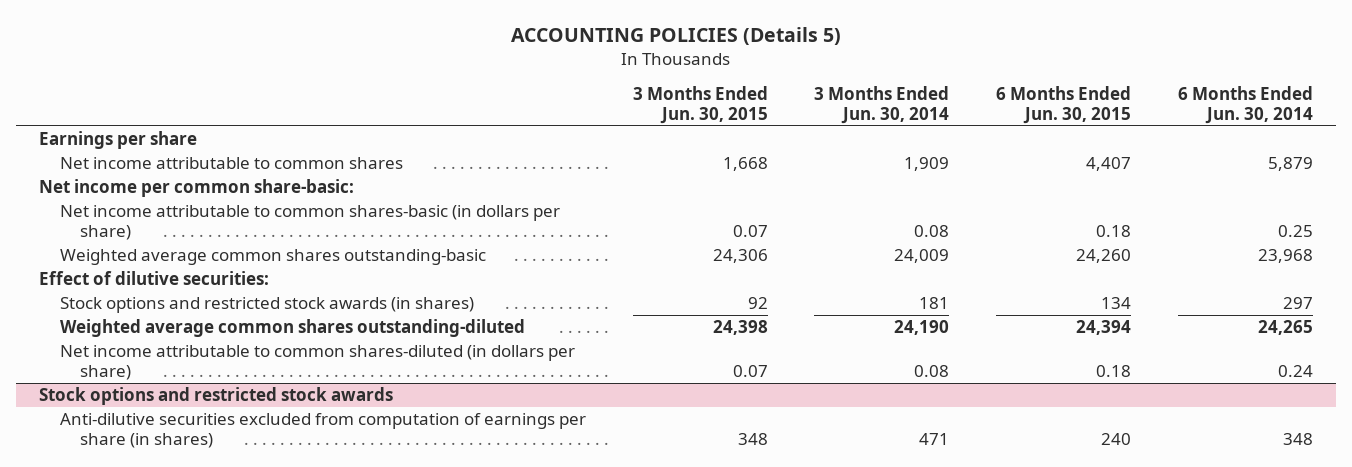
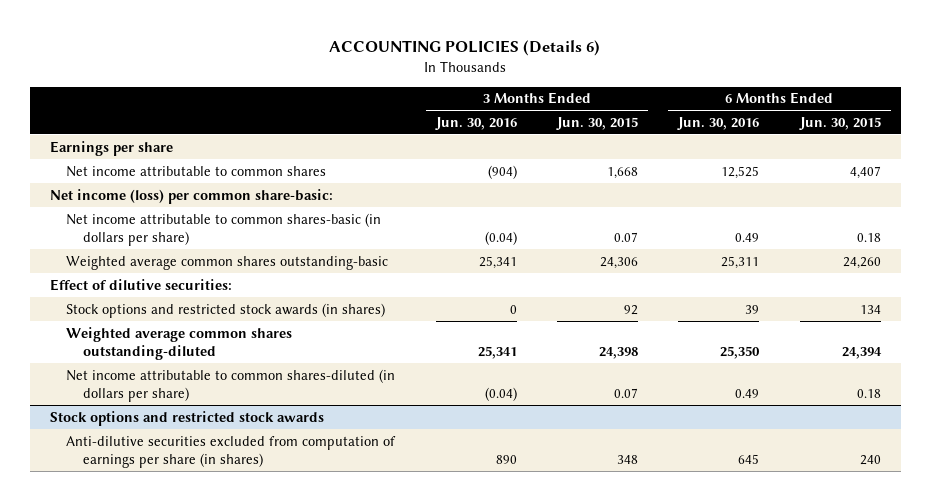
[510,27,841,46] ACCOUNTING POLICIES (Details 5) -> [329,40,601,57] ACCOUNTING POLICIES (Details 6)
[814,85,950,124] 3 Months Ended Jun. 30, 2014 -> none
[1177,85,1313,124] 6 Months Ended Jun. 30, 2014 -> none
none -> [434,116,517,130] Jun. 30, 2016
none -> [677,116,760,130] Jun. 30, 2016
[39,179,355,198] Net income per common share-basic: -> [50,188,334,204] Net income (loss) per common share-basic:

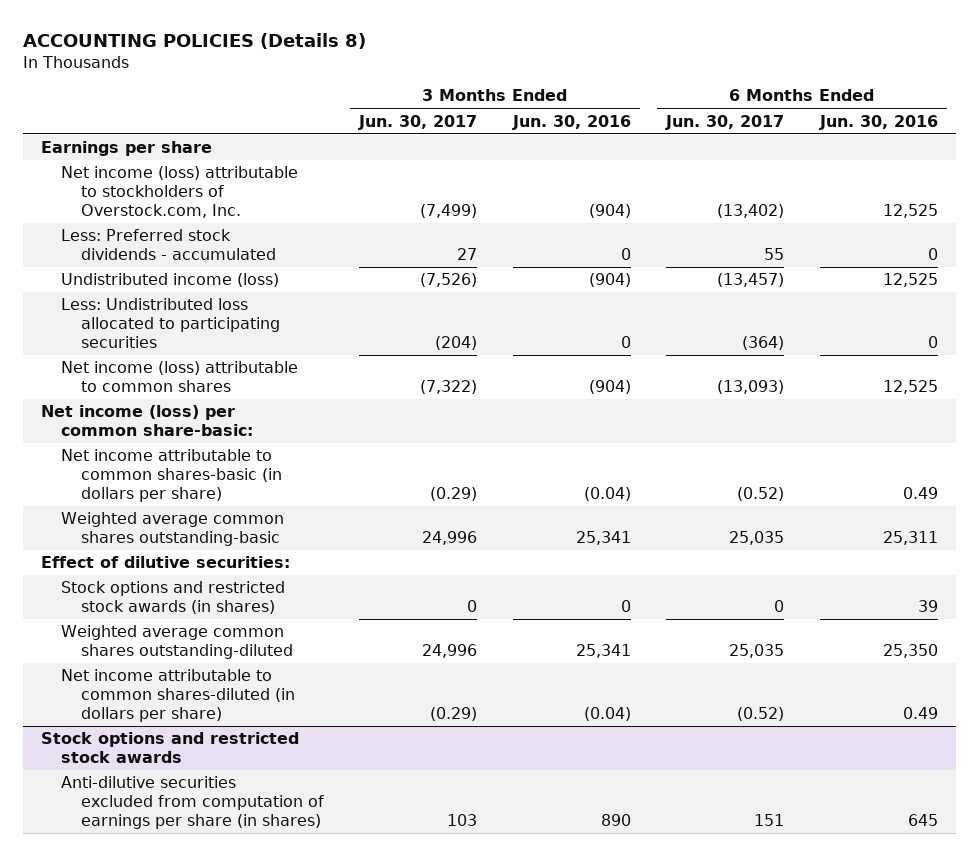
[329,40,601,57] ACCOUNTING POLICIES (Details 6) -> [23,33,367,50] ACCOUNTING POLICIES (Details 8)
[555,116,638,130] Jun. 30, 2015 -> none
[798,116,881,130] Jun. 30, 2015 -> none
none -> [358,114,478,130] Jun. 30, 2017
none -> [665,114,785,130] Jun. 30, 2017
none -> [60,166,298,218] Net income (loss) attributable to stockholders of Overstock.com, Inc.
none -> [60,229,276,260] Less: Preferred stock dividends - accumulated
none -> [60,273,279,288] Undistributed income (loss)
none -> [60,298,280,348] Less: Undistributed loss allocated to participating securities
[66,165,327,177] Net income attributable to common shares -> [60,361,298,392] Net income (loss) attributable to common shares

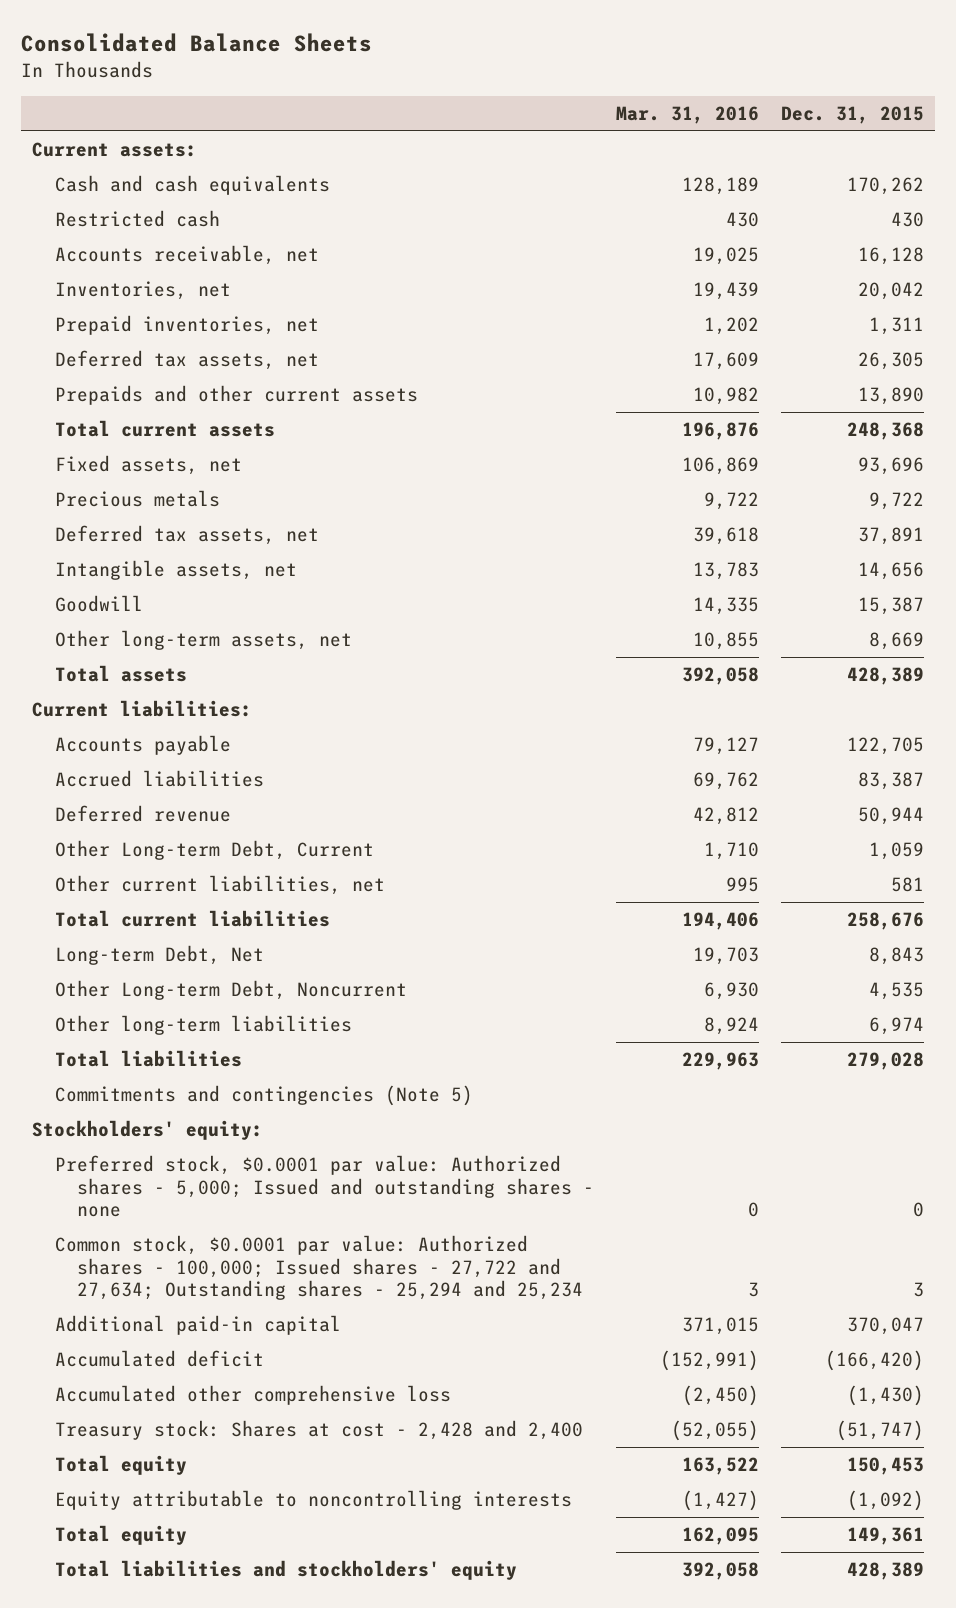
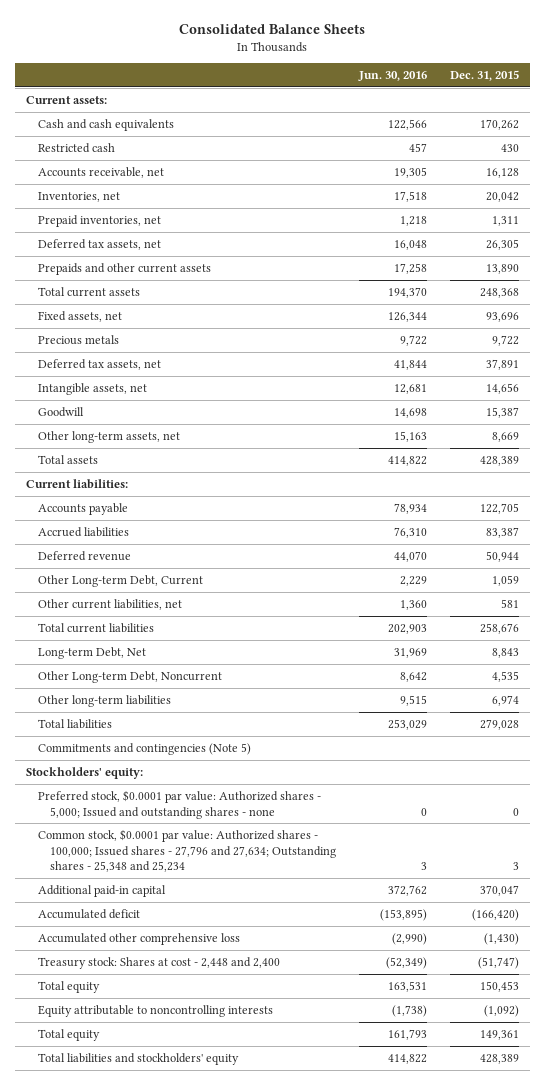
[615,105,759,124] Mar. 31, 2016 -> none
none -> [357,71,427,82] Jun. 30, 2016
[54,1235,583,1301] Common stock, $0.0001 par value: Authorized shares - 100,000; Issued shares - 27,722 and 27,634; Outstanding shares - 25,294 and 25,234 -> [38,828,337,873] Common stock, $0.0001 par value: Authorized shares - 100,000; Issued shares - 27,796 and 27,634; Outstanding shares - 25,348 and 25,234
[54,1420,583,1441] Treasury stock: Shares at cost - 2,428 and 2,400 -> [38,956,281,969] Treasury stock: Shares at cost - 2,448 and 2,400

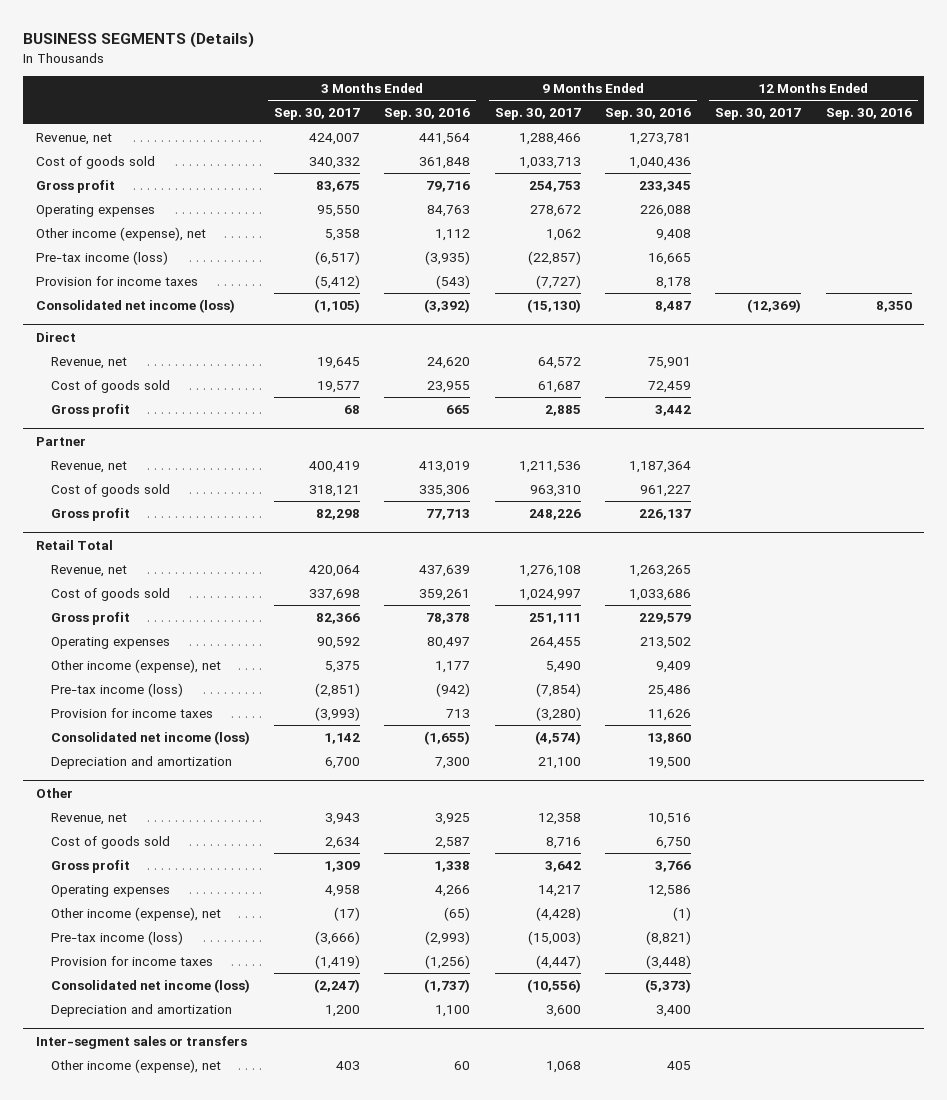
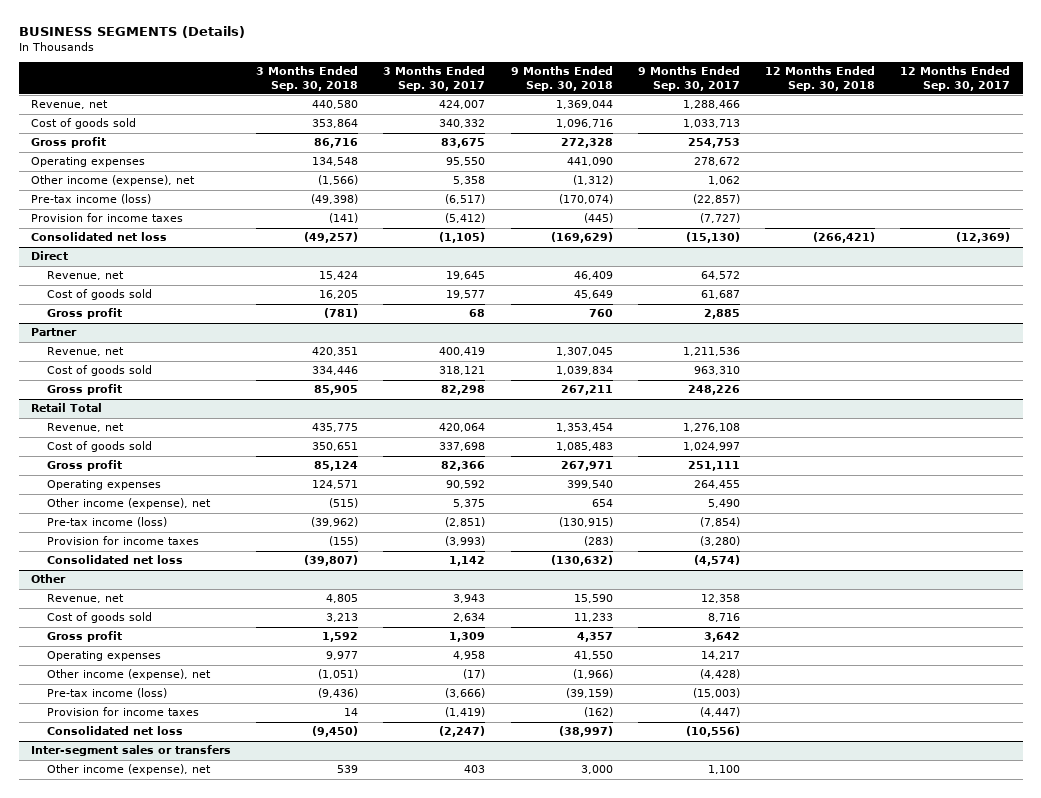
[384,107,471,120] Sep. 30, 2016 -> none
[604,107,691,120] Sep. 30, 2016 -> none
[825,107,912,120] Sep. 30, 2016 -> none
none -> [256,66,359,91] 3 Months Ended Sep. 30, 2018
none -> [510,66,613,91] 9 Months Ended Sep. 30, 2018
none -> [764,66,875,91] 12 Months Ended Sep. 30, 2018
[35,298,235,313] Consolidated net income (loss) -> [31,232,168,242] Consolidated net loss
[50,755,232,769] Depreciation and amortization -> none
[50,730,250,745] Consolidated net income (loss) -> [46,555,183,565] Consolidated net loss
[50,1003,232,1017] Depreciation and amortization -> none
[50,978,250,993] Consolidated net income (loss) -> [46,726,183,736] Consolidated net loss
[545,1060,581,1073] 1,068 -> [707,765,740,775] 1,100

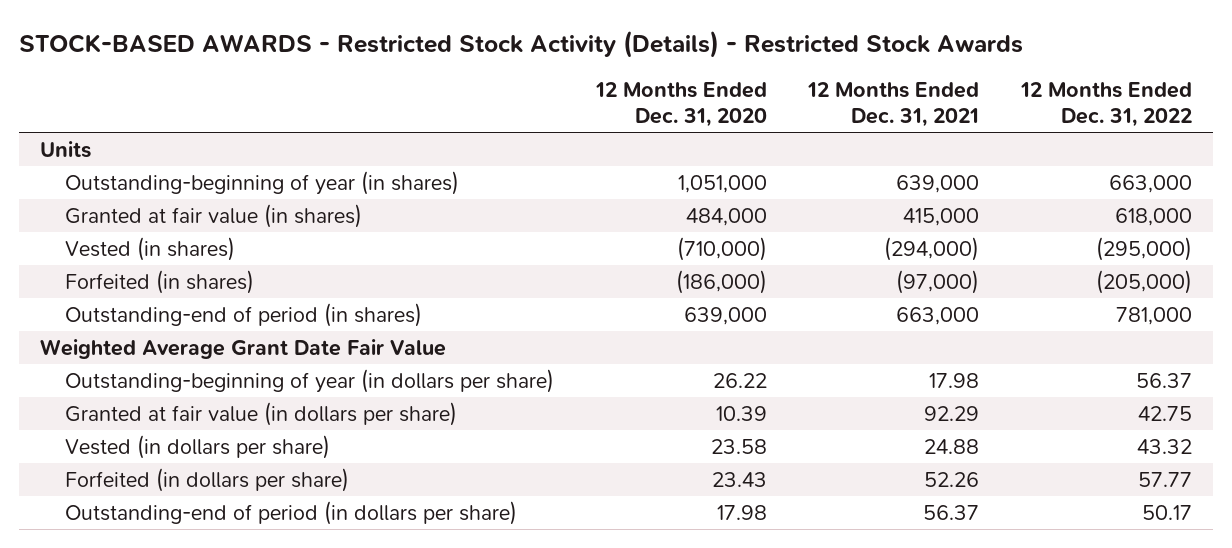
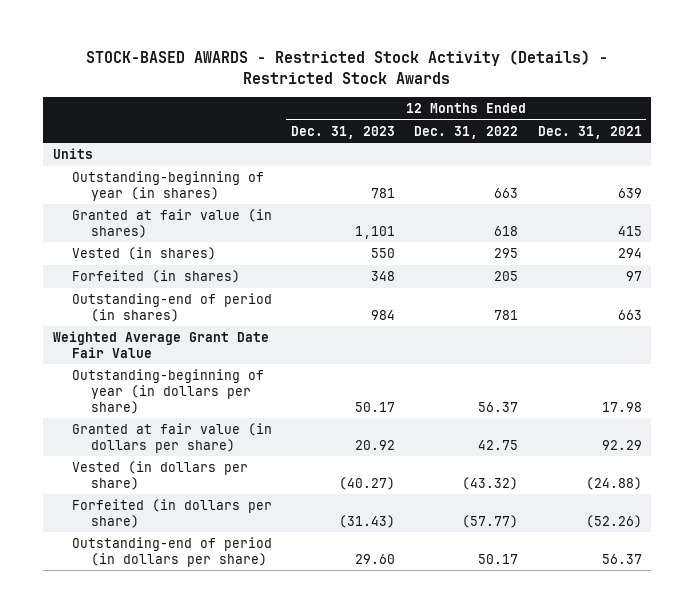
[594,82,767,128] 12 Months Ended Dec. 31, 2020 -> none
none -> [291,125,396,139] Dec. 31, 2023
[896,174,980,193] 639,000 -> [617,187,642,198] 639
[1109,174,1193,193] 663,000 -> [494,187,519,198] 663
[903,207,980,226] 415,000 -> [617,225,642,236] 415
[1115,207,1193,226] 618,000 -> [494,225,519,236] 618
[884,236,980,261] (294,000) -> [617,248,642,259] 294
[1096,236,1193,261] (295,000) -> [494,248,519,259] 295
[896,269,980,294] (97,000) -> [625,271,642,282] 97
[1096,269,1193,294] (205,000) -> [494,271,519,282] 205
[896,306,980,325] 663,000 -> [617,309,642,320] 663
[1116,306,1193,325] 781,000 -> [494,309,519,320] 781
[924,438,980,454] 24.88 -> [585,476,642,490] (24.88)
[1137,438,1193,454] 43.32 -> [462,476,519,490] (43.32)
[924,471,980,487] 52.26 -> [585,514,642,528] (52.26)
[1138,471,1193,487] 57.77 -> [462,514,519,528] (57.77)

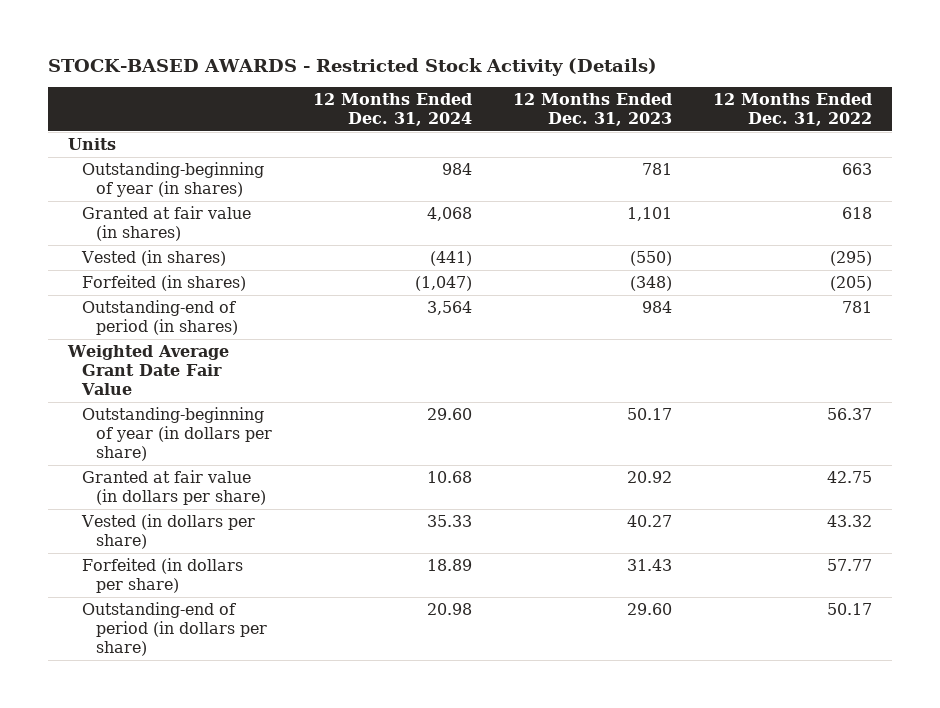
[86,50,609,84] STOCK-BASED AWARDS - Restricted Stock Activity (Details) - Restricted Stock Awards -> [47,57,657,76] STOCK-BASED AWARDS - Restricted Stock Activity (Details)
[537,125,642,139] Dec. 31, 2021 -> none
none -> [312,92,472,126] 12 Months Ended Dec. 31, 2024
[371,248,396,259] 550 -> [629,250,672,266] (550)
[494,248,519,259] 295 -> [829,250,872,266] (295)
[371,271,396,282] 348 -> [629,275,672,291] (348)
[494,271,519,282] 205 -> [829,275,872,291] (205)
[339,476,396,490] (40.27) -> [626,514,672,527] 40.27
[462,476,519,490] (43.32) -> [826,514,872,527] 43.32
[339,514,396,528] (31.43) -> [626,558,672,571] 31.43
[462,514,519,528] (57.77) -> [826,558,872,571] 57.77

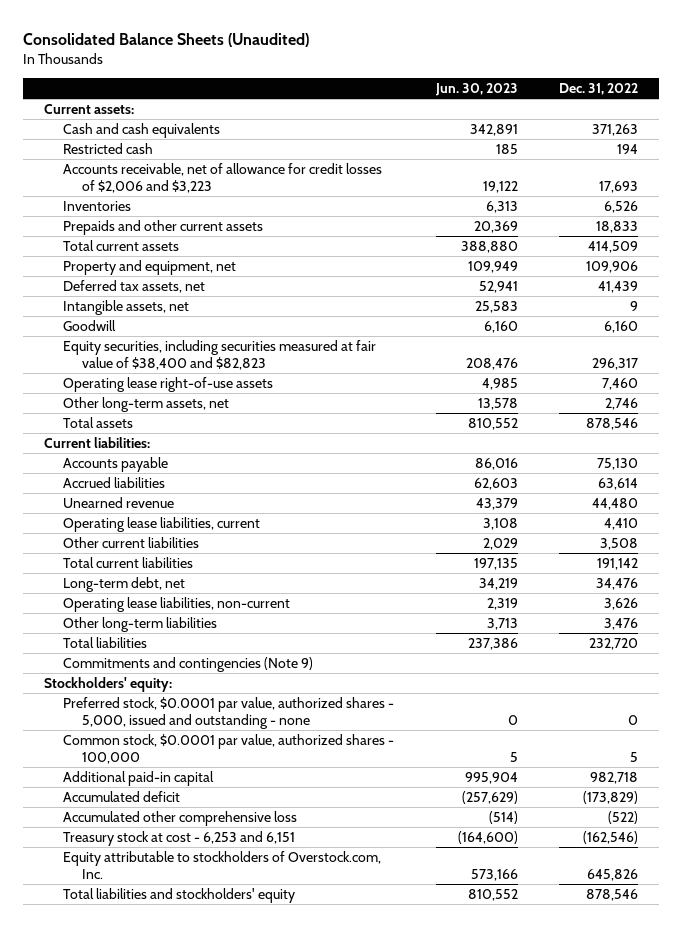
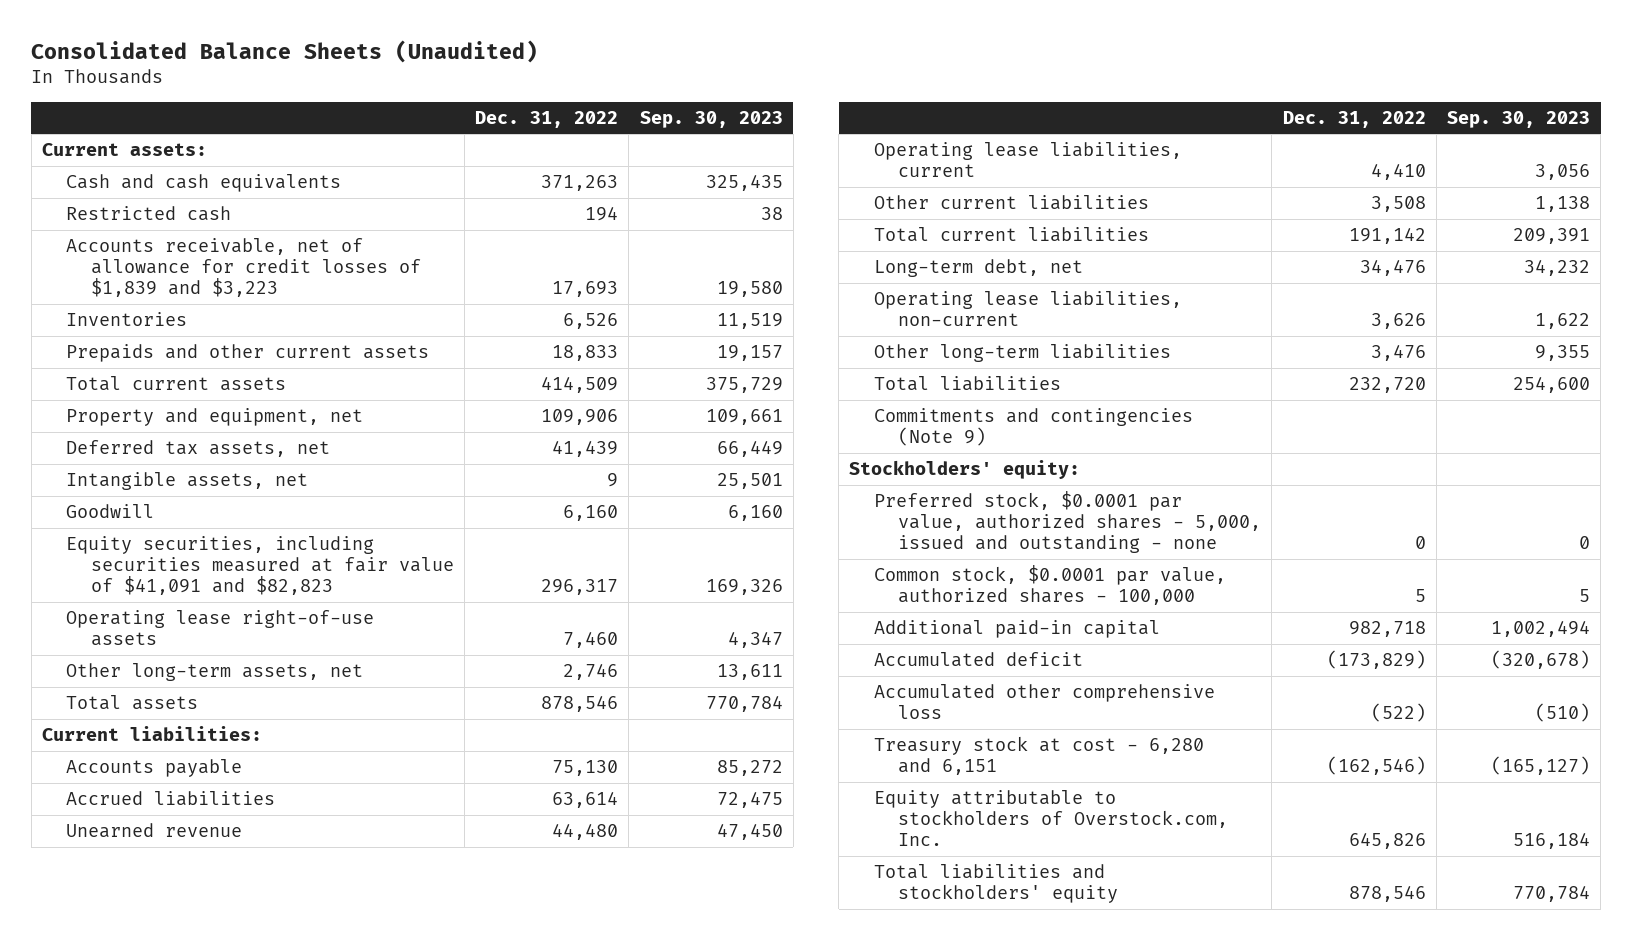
[434,83,518,97] Jun. 30, 2023 -> none
none -> [639,110,783,128] Sep. 30, 2023
[63,162,383,193] Accounts receivable, net of allowance for credit losses of $2,006 and $3,223 -> [66,238,421,298] Accounts receivable, net of allowance for credit losses of $1,839 and $3,223
[63,339,377,370] Equity securities, including securities measured at fair value of $38,400 and $82,823 -> [66,536,454,596] Equity securities, including securities measured at fair value of $41,091 and $82,823
[63,830,296,846] Treasury stock at cost - 6,253 and 6,151 -> [873,736,1204,776] Treasury stock at cost - 6,280 and 6,151

